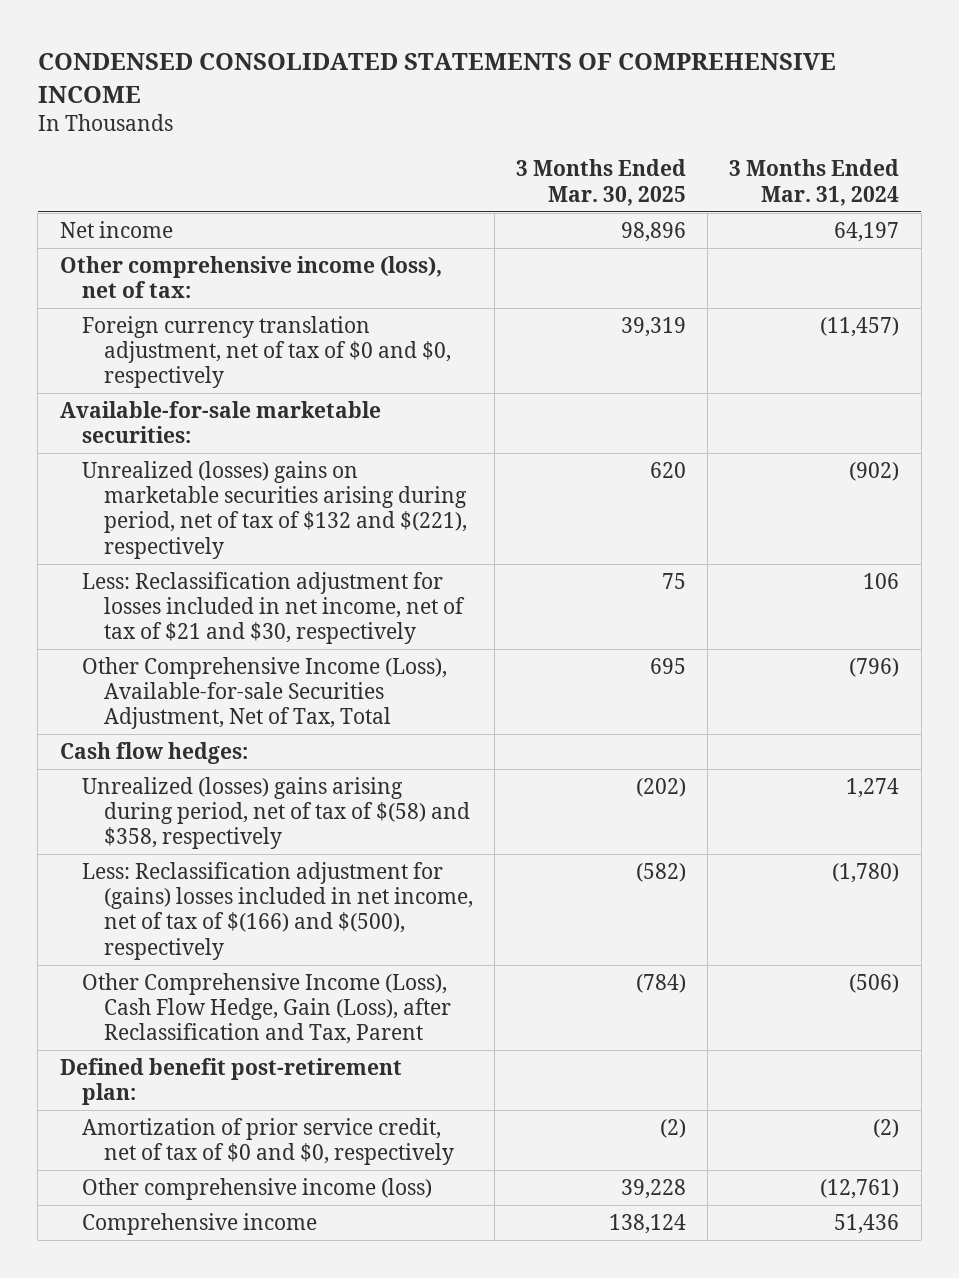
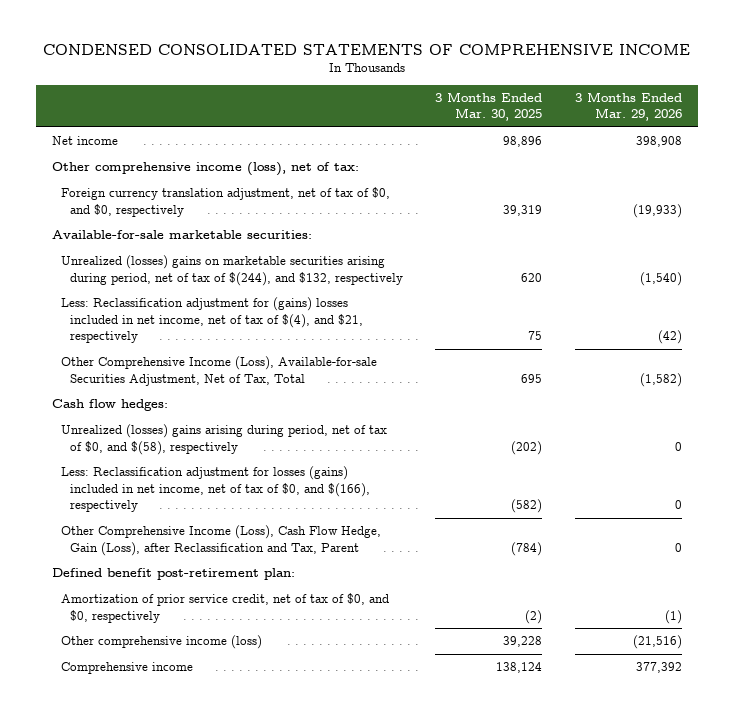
[729,159,900,206] 3 Months Ended Mar. 31, 2024 -> none
none -> [574,91,682,122] 3 Months Ended Mar. 29, 2026
[81,315,452,389] Foreign currency translation adjustment, net of tax of $0 and $0, respectively -> [61,187,391,217] Foreign currency translation adjustment, net of tax of $0, and $0, respectively
[81,460,468,559] Unrealized (losses) gains on marketable securities arising during period, net of tax of $132 and $(221), respectively -> [61,255,404,286] Unrealized (losses) gains on marketable securities arising during period, net of tax of $(244), and $132, respectively
[81,571,466,645] Less: Reclassification adjustment for losses included in net income, net of tax of $21 and $30, respectively -> [61,297,364,343] Less: Reclassification adjustment for (gains) losses included in net income, net of tax of $(4), and $21, respectively
[81,776,471,850] Unrealized (losses) gains arising during period, net of tax of $(58) and $358, respectively -> [61,424,388,455] Unrealized (losses) gains arising during period, net of tax of $0, and $(58), respectively
[81,861,474,960] Less: Reclassification adjustment for (gains) losses included in net income, net of tax of $(166) and $(500), respectively -> [61,466,371,512] Less: Reclassification adjustment for losses (gains) included in net income, net of tax of $0, and $(166), respectively
[81,1117,455,1166] Amortization of prior service credit, net of tax of $0 and $0, respectively -> [61,593,390,623] Amortization of prior service credit, net of tax of $0, and $0, respectively

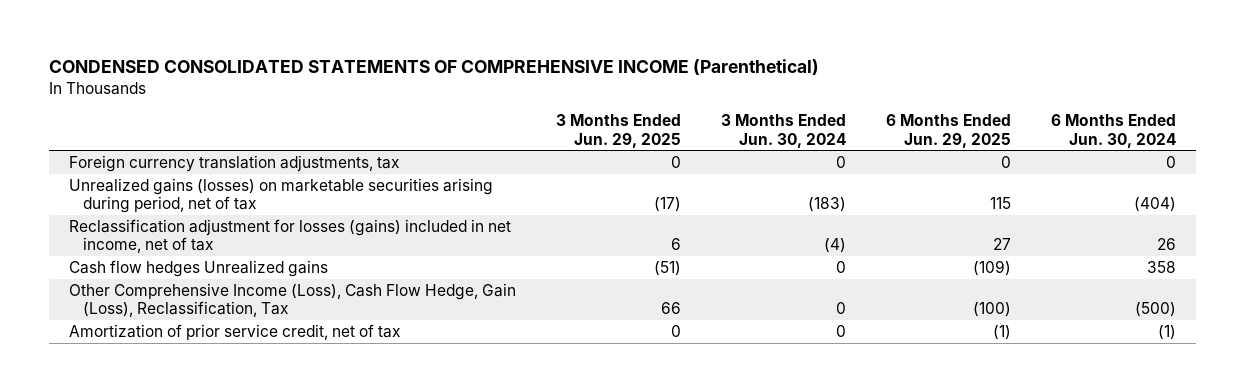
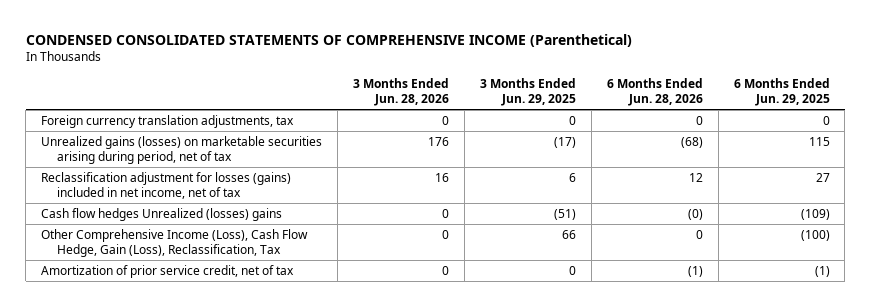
[721,114,847,148] 3 Months Ended Jun. 30, 2024 -> none
[1051,114,1177,148] 6 Months Ended Jun. 30, 2024 -> none
none -> [352,78,449,107] 3 Months Ended Jun. 28, 2026
none -> [606,78,703,107] 6 Months Ended Jun. 28, 2026
[69,260,329,278] Cash flow hedges Unrealized gains -> [41,208,283,222] Cash flow hedges Unrealized (losses) gains

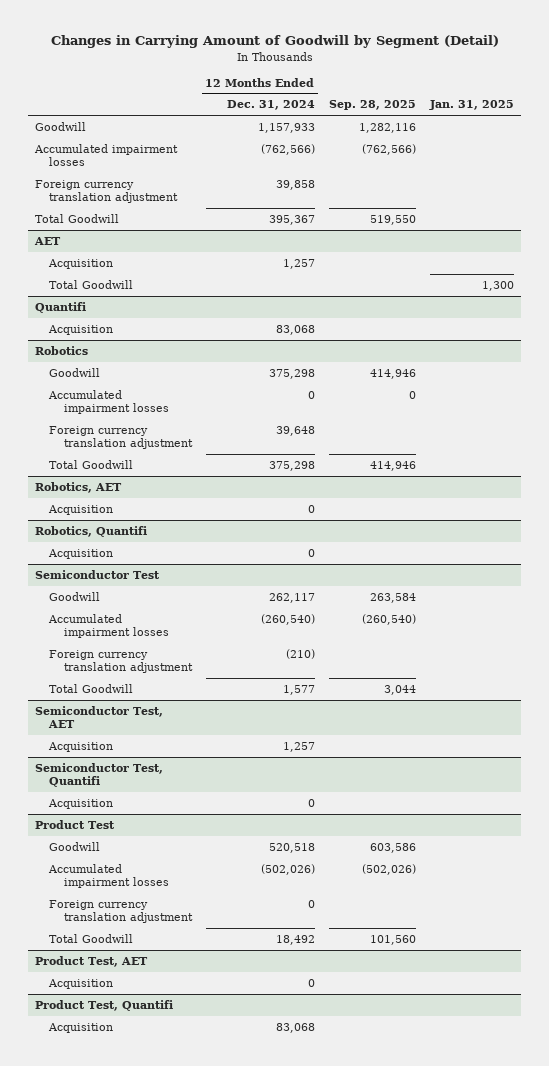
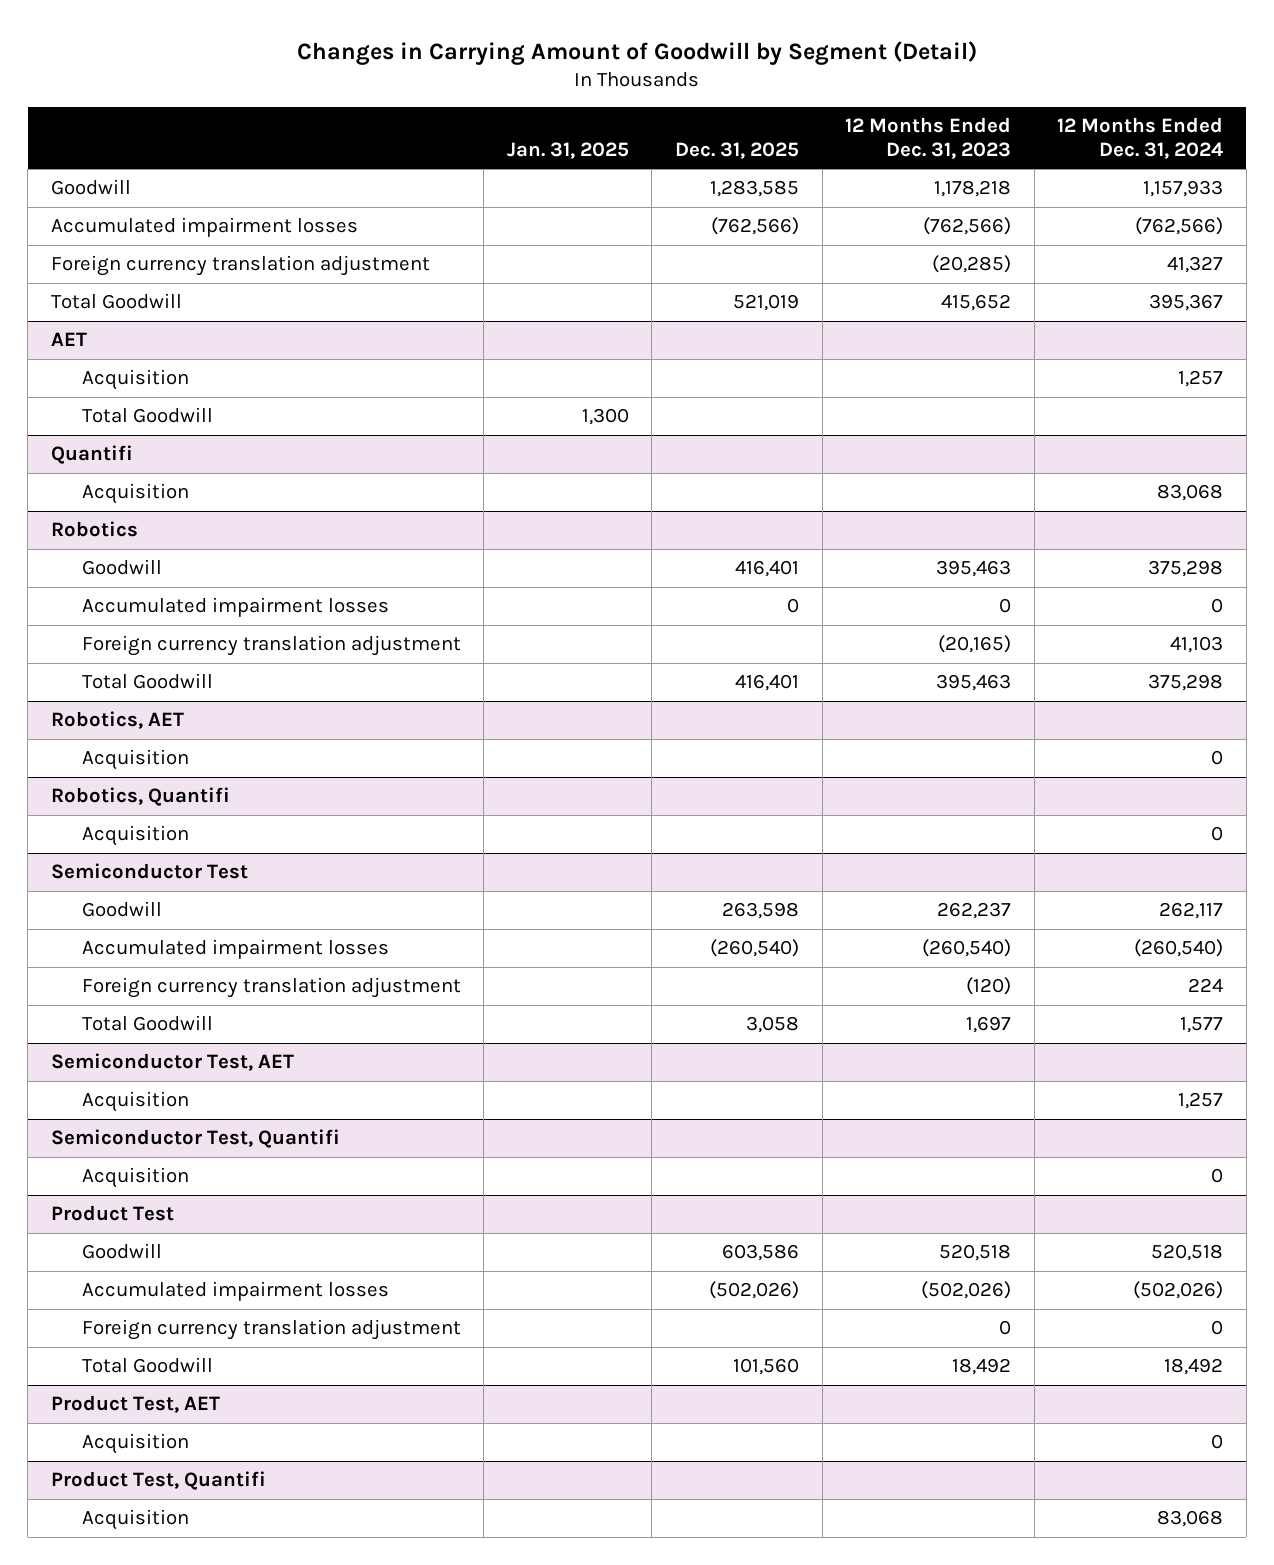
[329,100,417,111] Sep. 28, 2025 -> none
none -> [674,141,799,159] Dec. 31, 2025
none -> [845,116,1012,159] 12 Months Ended Dec. 31, 2023
[275,179,315,190] 39,858 -> [1167,256,1224,274] 41,327
[275,425,315,436] 39,648 -> [1170,636,1224,654] 41,103
[285,648,315,659] (210) -> [1188,978,1224,993] 224

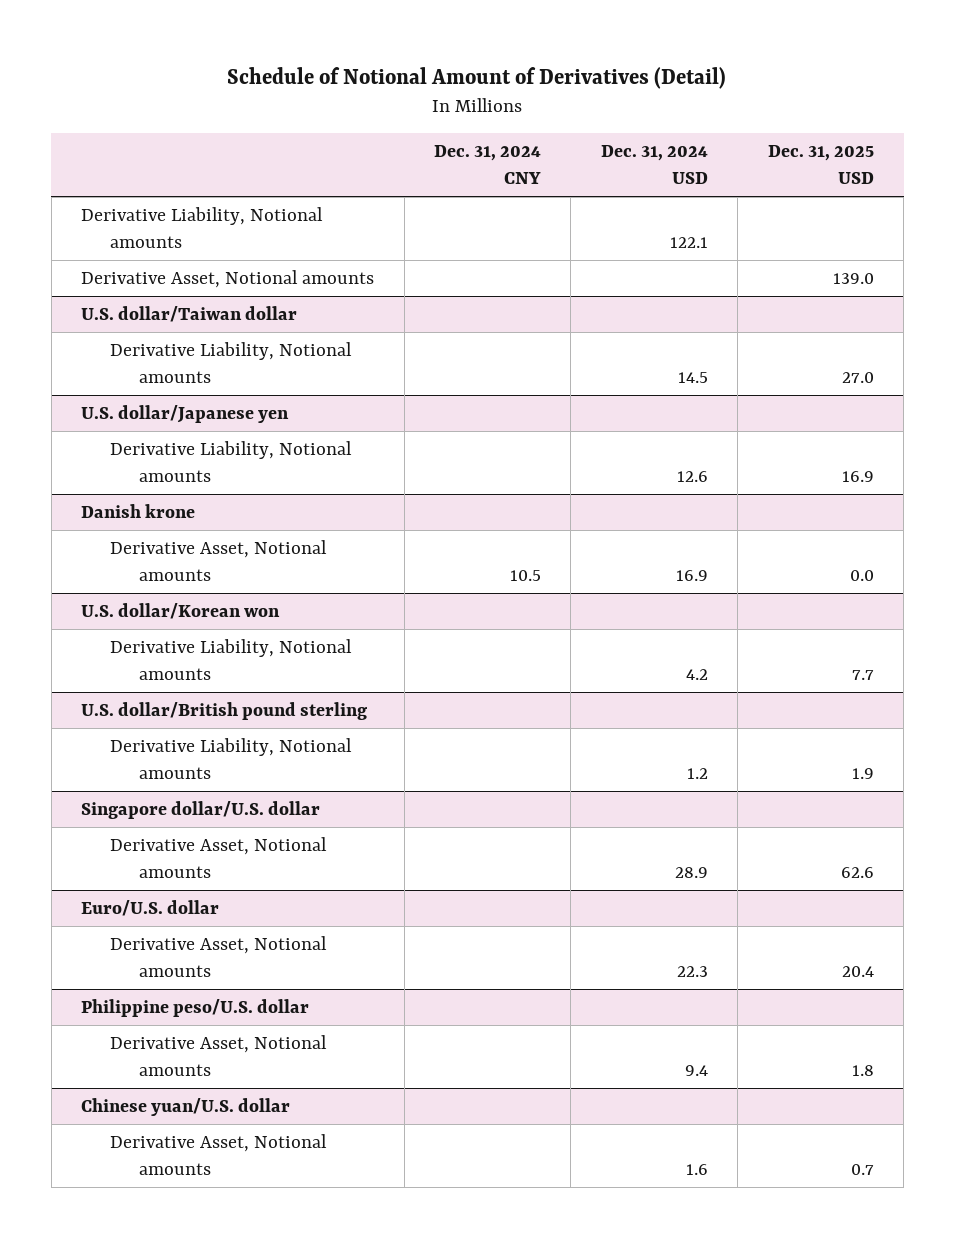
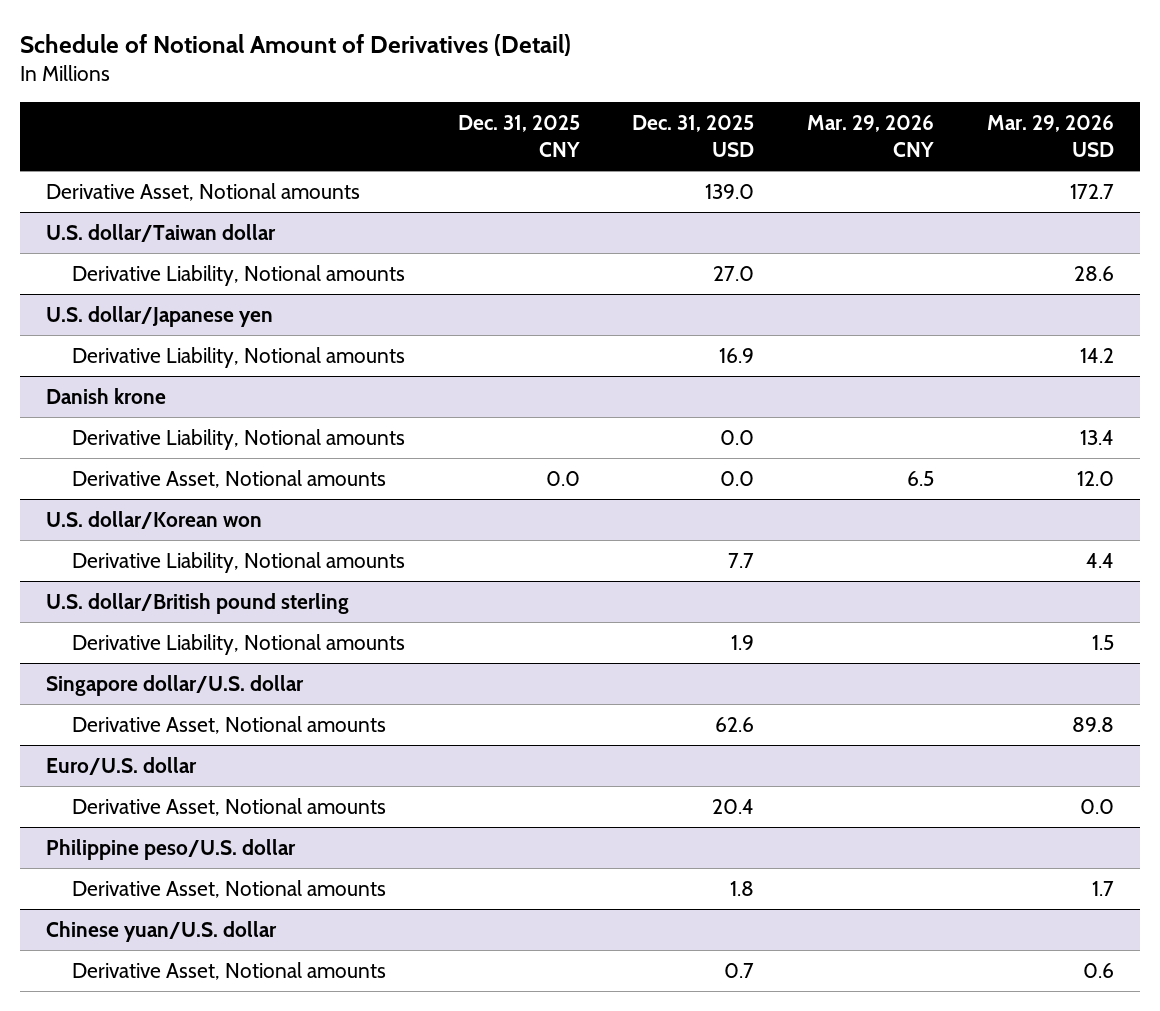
[433,145,541,185] Dec. 31, 2024 CNY -> none
[600,145,708,185] Dec. 31, 2024 USD -> none
none -> [457,115,580,158] Dec. 31, 2025 CNY
none -> [806,115,934,158] Mar. 29, 2026 CNY
none -> [986,115,1114,158] Mar. 29, 2026 USD
[81,207,324,248] Derivative Liability, Notional amounts -> none
none -> [72,428,406,450] Derivative Liability, Notional amounts

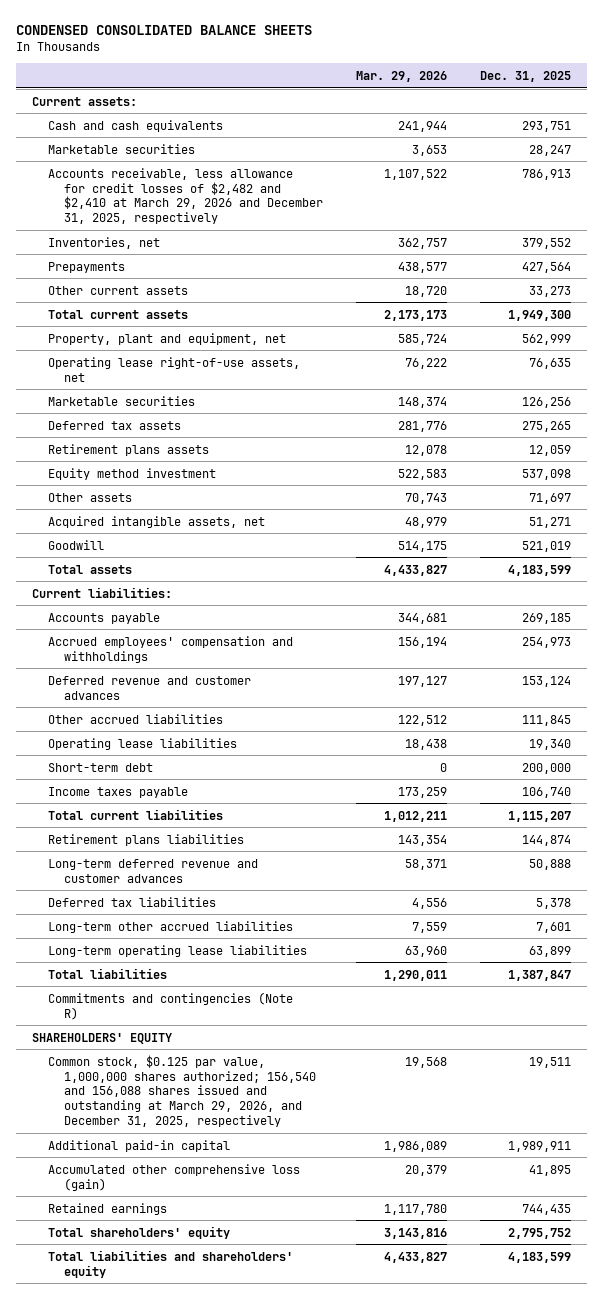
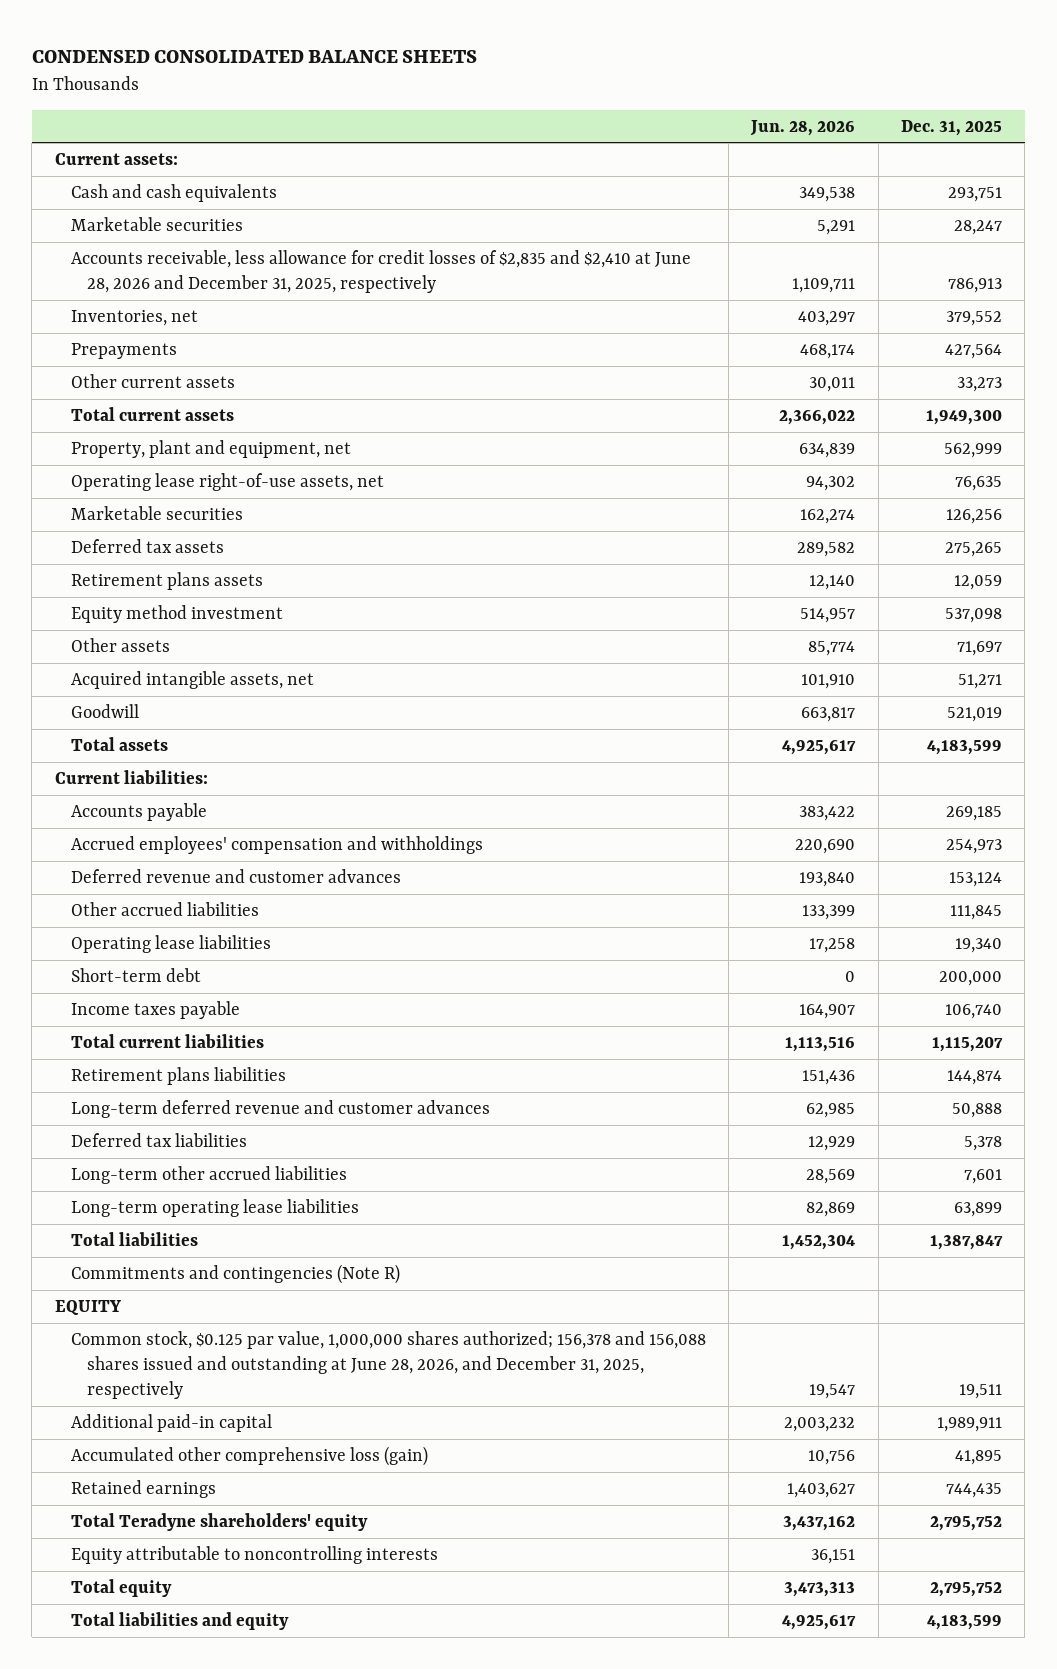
[355,70,447,82] Mar. 29, 2026 -> none
none -> [750,119,856,136] Jun. 28, 2026
[47,167,323,225] Accounts receivable, less allowance for credit losses of $2,482 and $2,410 at March 29, 2026 and December 31, 2025, respectively -> [70,249,691,293] Accounts receivable, less allowance for credit losses of $2,835 and $2,410 at June 28, 2026 and December 31, 2025, respectively
[32,1032,173,1044] SHAREHOLDERS' EQUITY -> [54,1299,121,1315] EQUITY
[47,1054,316,1128] Common stock, $0.125 par value, 1,000,000 shares authorized; 156,540 and 156,088 shares issued and outstanding at March 29, 2026, and December 31, 2025, respectively -> [70,1330,706,1400] Common stock, $0.125 par value, 1,000,000 shares authorized; 156,378 and 156,088 shares issued and outstanding at June 28, 2026, and December 31, 2025, respectively
[47,1225,230,1239] Total shareholders' equity -> [70,1512,368,1531] Total Teradyne shareholders' equity
none -> [70,1545,438,1564] Equity attributable to noncontrolling interests
none -> [70,1578,172,1597] Total equity
[47,1249,293,1278] Total liabilities and shareholders' equity -> [70,1611,289,1630] Total liabilities and equity

